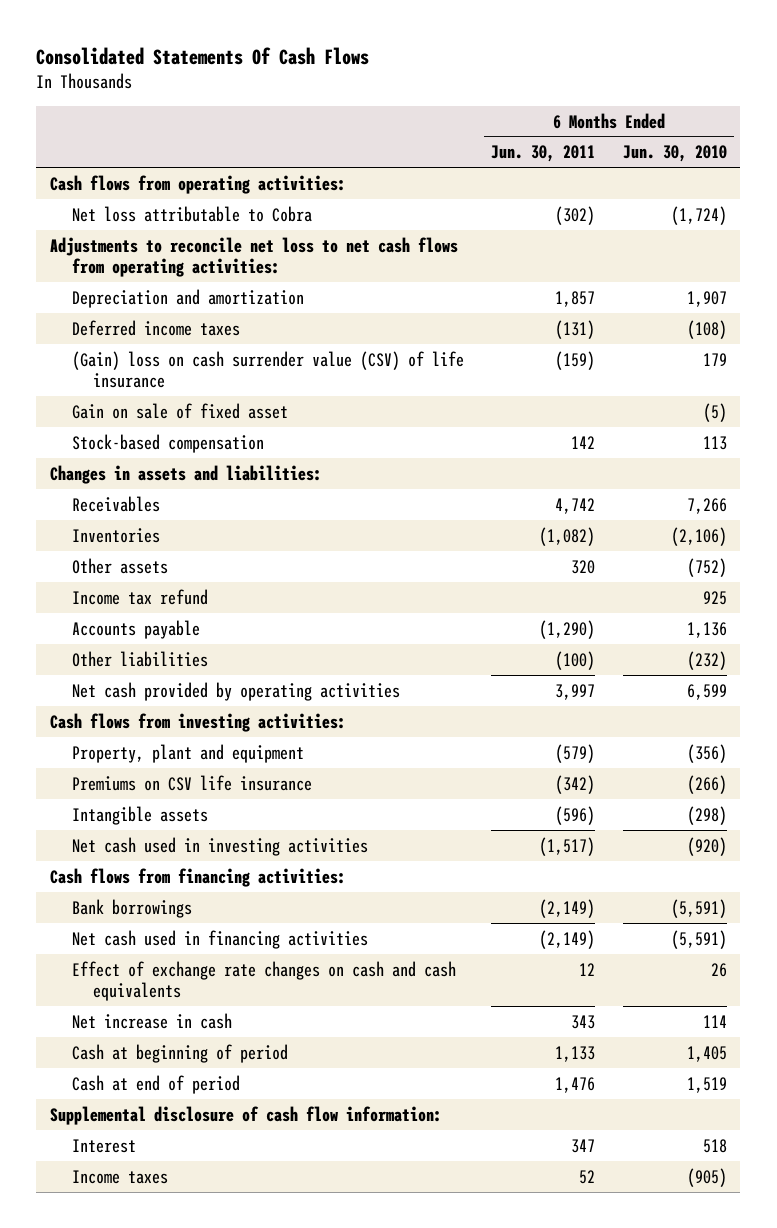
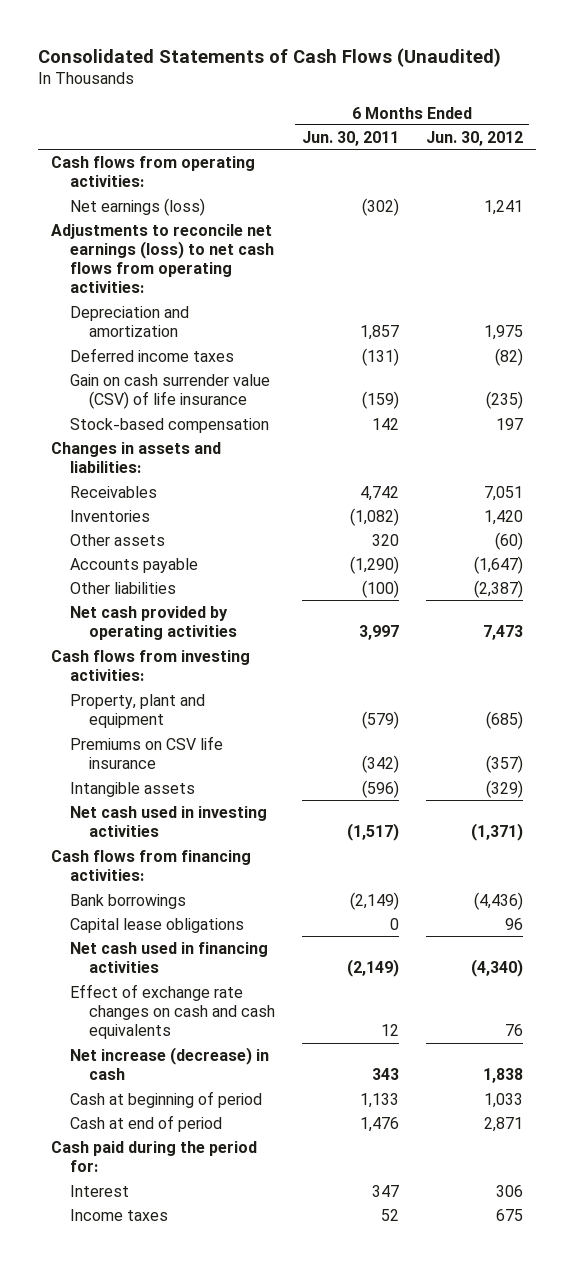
[36,47,370,66] Consolidated Statements Of Cash Flows -> [37,47,501,67] Consolidated Statements of Cash Flows (Unaudited)
[622,145,727,163] Jun. 30, 2010 -> none
none -> [425,130,523,146] Jun. 30, 2012
[71,205,312,222] Net loss attributable to Cobra -> [70,197,206,216] Net earnings (loss)
[49,236,458,277] Adjustments to reconcile net loss to net cash flows from operating activities: -> [50,223,275,294] Adjustments to reconcile net earnings (loss) to net cash flows from operating activities:
[71,402,288,419] Gain on sale of fixed asset -> none
[71,350,464,388] (Gain) loss on cash surrender value (CSV) of life insurance -> [70,373,271,410] Gain on cash surrender value (CSV) of life insurance
[71,588,208,605] Income tax refund -> none
none -> [70,917,245,933] Capital lease obligations
[71,1012,232,1029] Net increase in cash -> [70,1046,270,1081] Net increase (decrease) in cash
[49,1105,442,1125] Supplemental disclosure of cash flow information: -> [50,1140,257,1173] Cash paid during the period for:

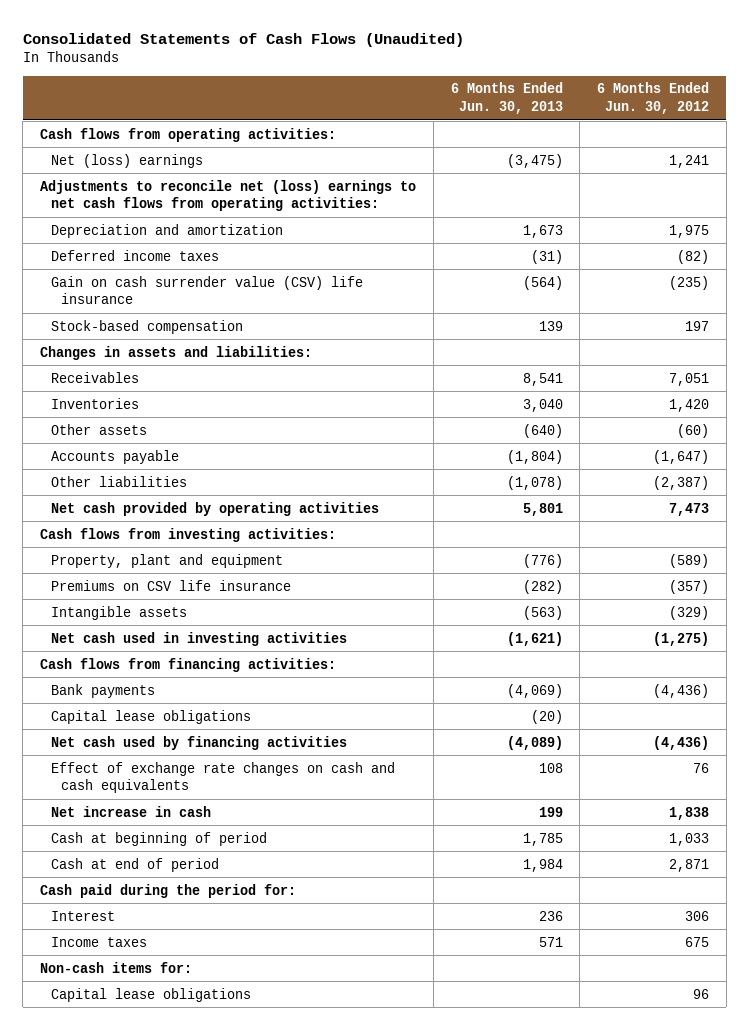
[301,130,399,146] Jun. 30, 2011 -> none
none -> [450,82,563,114] 6 Months Ended Jun. 30, 2013
[70,197,206,216] Net earnings (loss) -> [50,153,203,168] Net (loss) earnings
[50,223,275,294] Adjustments to reconcile net earnings (loss) to net cash flows from operating activities: -> [40,179,417,212] Adjustments to reconcile net (loss) earnings to net cash flows from operating activities:
[70,373,271,410] Gain on cash surrender value (CSV) of life insurance -> [50,275,363,305] Gain on cash surrender value (CSV) life insurance
[485,711,523,730] (685) -> [669,553,710,568] (589)
[470,823,523,842] (1,371) -> [653,631,710,646] (1,275)
[70,893,187,909] Bank borrowings -> [50,683,155,698] Bank payments
none -> [50,709,251,724] Capital lease obligations
[70,941,269,974] Net cash used in financing activities -> [50,735,347,750] Net cash used by financing activities
[470,959,523,978] (4,340) -> [653,735,710,750] (4,436)
[70,1046,270,1081] Net increase (decrease) in cash -> [50,805,211,817] Net increase in cash
none -> [40,961,193,973] Non-cash items for:
[70,917,245,933] Capital lease obligations -> [50,987,251,1002] Capital lease obligations

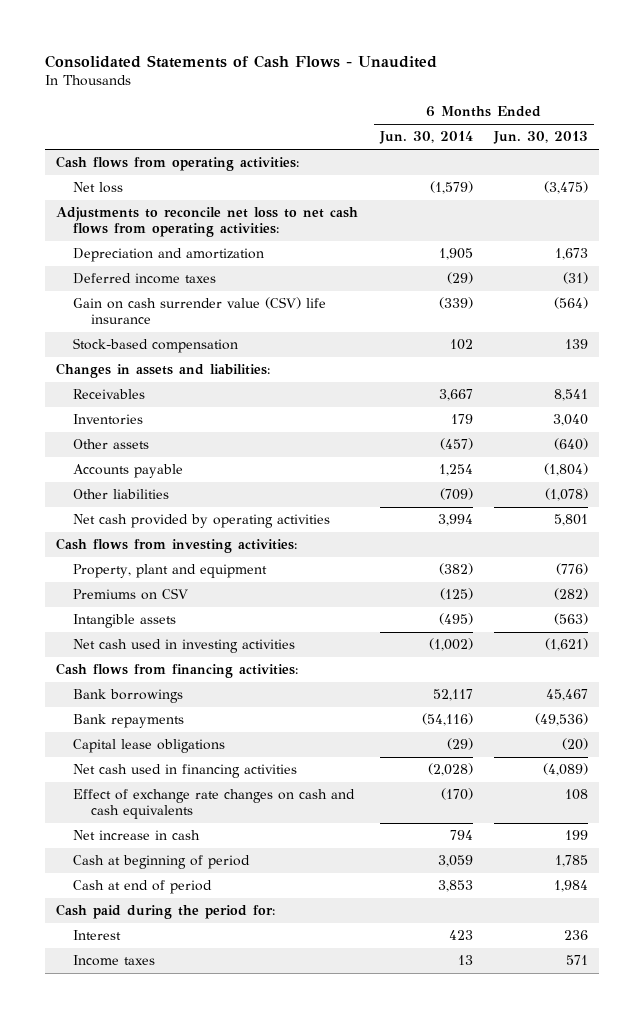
[22,32,464,47] Consolidated Statements of Cash Flows (Unaudited) -> [45,54,438,68] Consolidated Statements of Cash Flows - Unaudited
[597,82,710,114] 6 Months Ended Jun. 30, 2012 -> none
none -> [378,131,473,145] Jun. 30, 2014
[50,153,203,168] Net (loss) earnings -> [73,182,124,194] Net loss
[40,179,417,212] Adjustments to reconcile net (loss) earnings to net cash flows from operating activities: -> [55,207,358,238] Adjustments to reconcile net loss to net cash flows from operating activities:
[50,579,291,591] Premiums on CSV life insurance -> [73,588,189,601] Premiums on CSV
[50,683,155,698] Bank payments -> [73,689,184,704] Bank borrowings
[506,683,563,698] (4,069) -> [546,689,589,702] 45,467
none -> [73,714,185,729] Bank repayments
[50,735,347,750] Net cash used by financing activities -> [73,764,298,779] Net cash used in financing activities
[40,961,193,973] Non-cash items for: -> none
[50,987,251,1002] Capital lease obligations -> none

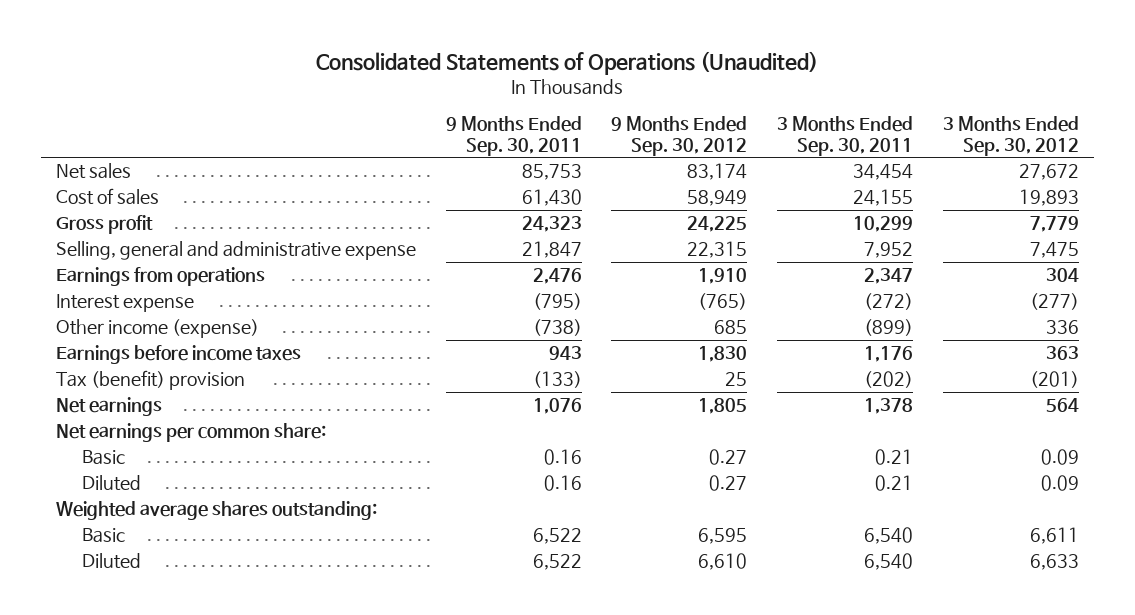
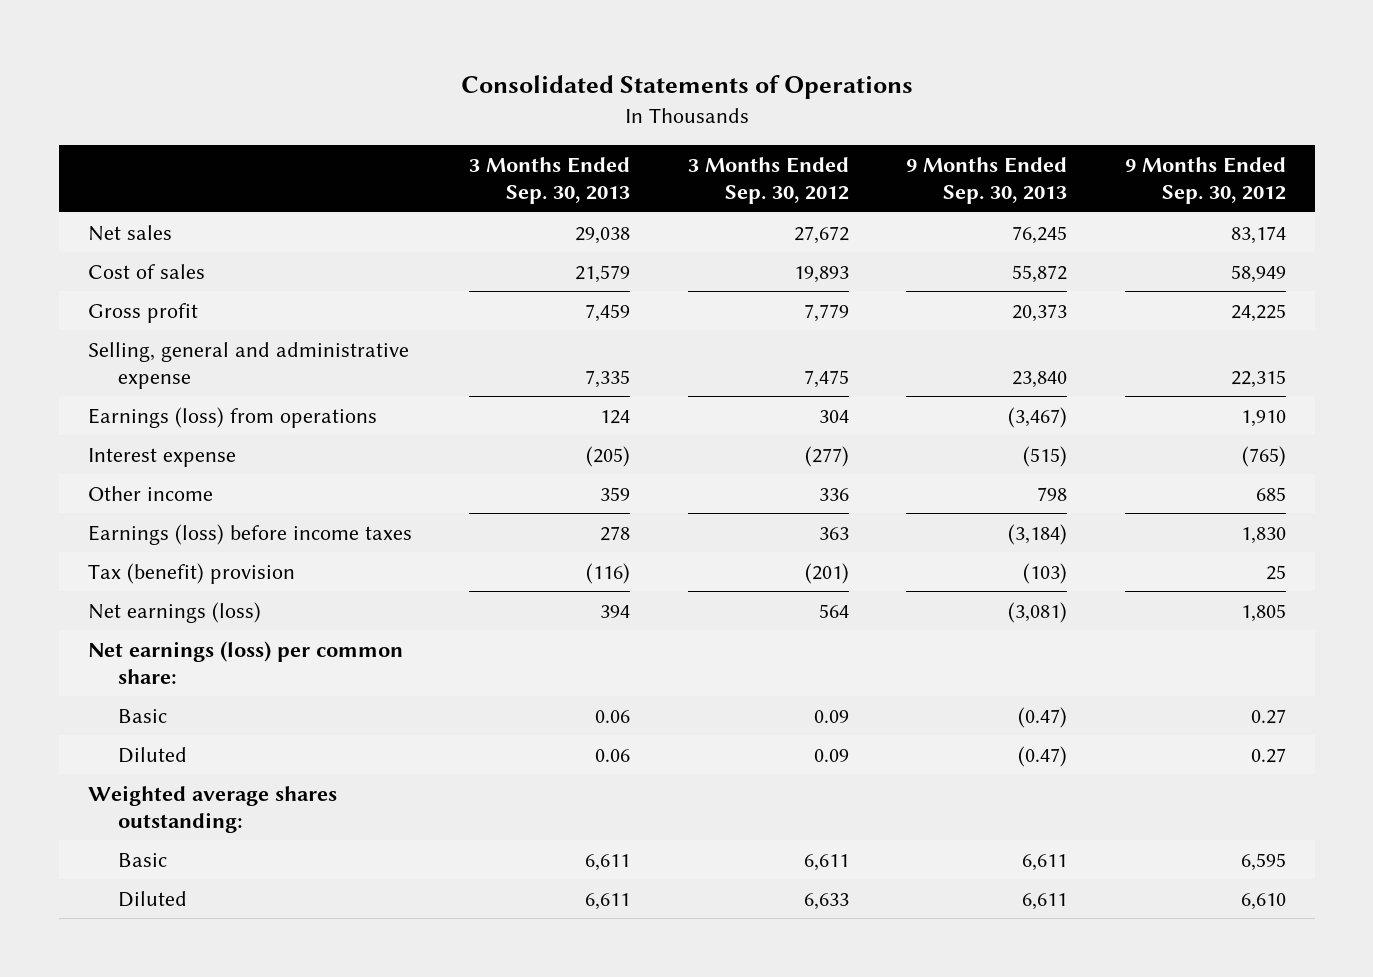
[316,50,819,75] Consolidated Statements of Operations (Unaudited) -> [460,75,913,100] Consolidated Statements of Operations
[445,116,582,156] 9 Months Ended Sep. 30, 2011 -> none
[777,116,914,156] 3 Months Ended Sep. 30, 2011 -> none
none -> [469,157,631,205] 3 Months Ended Sep. 30, 2013
none -> [906,157,1068,205] 9 Months Ended Sep. 30, 2013
[55,267,265,287] Earnings from operations -> [87,406,377,428] Earnings (loss) from operations
[55,319,259,339] Other income (expense) -> [87,485,213,501] Other income
[55,345,301,365] Earnings before income taxes -> [87,523,412,545] Earnings (loss) before income taxes
[55,397,162,417] Net earnings -> [87,601,261,623] Net earnings (loss)
[55,423,326,443] Net earnings per common share: -> [87,640,403,684] Net earnings (loss) per common share:

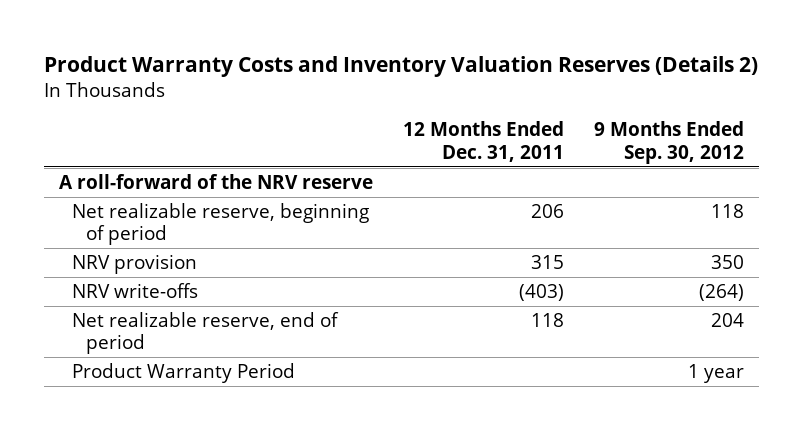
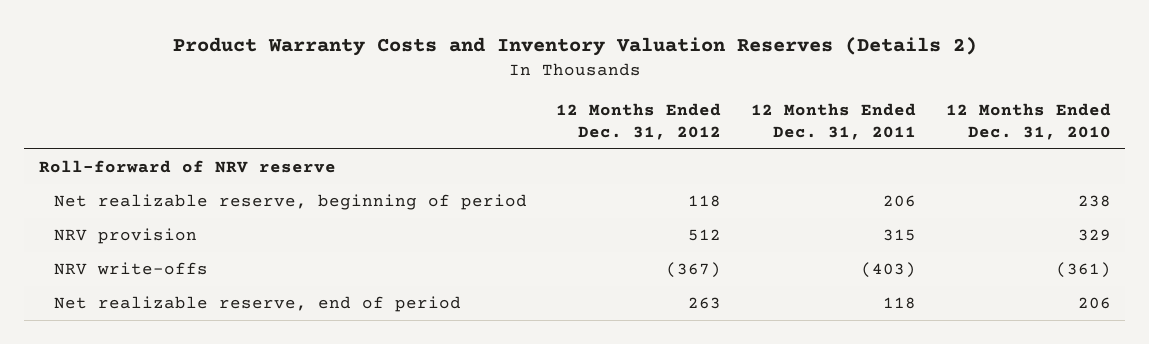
[593,121,744,164] 9 Months Ended Sep. 30, 2012 -> none
none -> [556,103,722,140] 12 Months Ended Dec. 31, 2012
none -> [945,103,1111,140] 12 Months Ended Dec. 31, 2010
[58,173,373,189] A roll-forward of the NRV reserve -> [38,160,336,174] Roll-forward of NRV reserve
[72,362,296,383] Product Warranty Period -> none

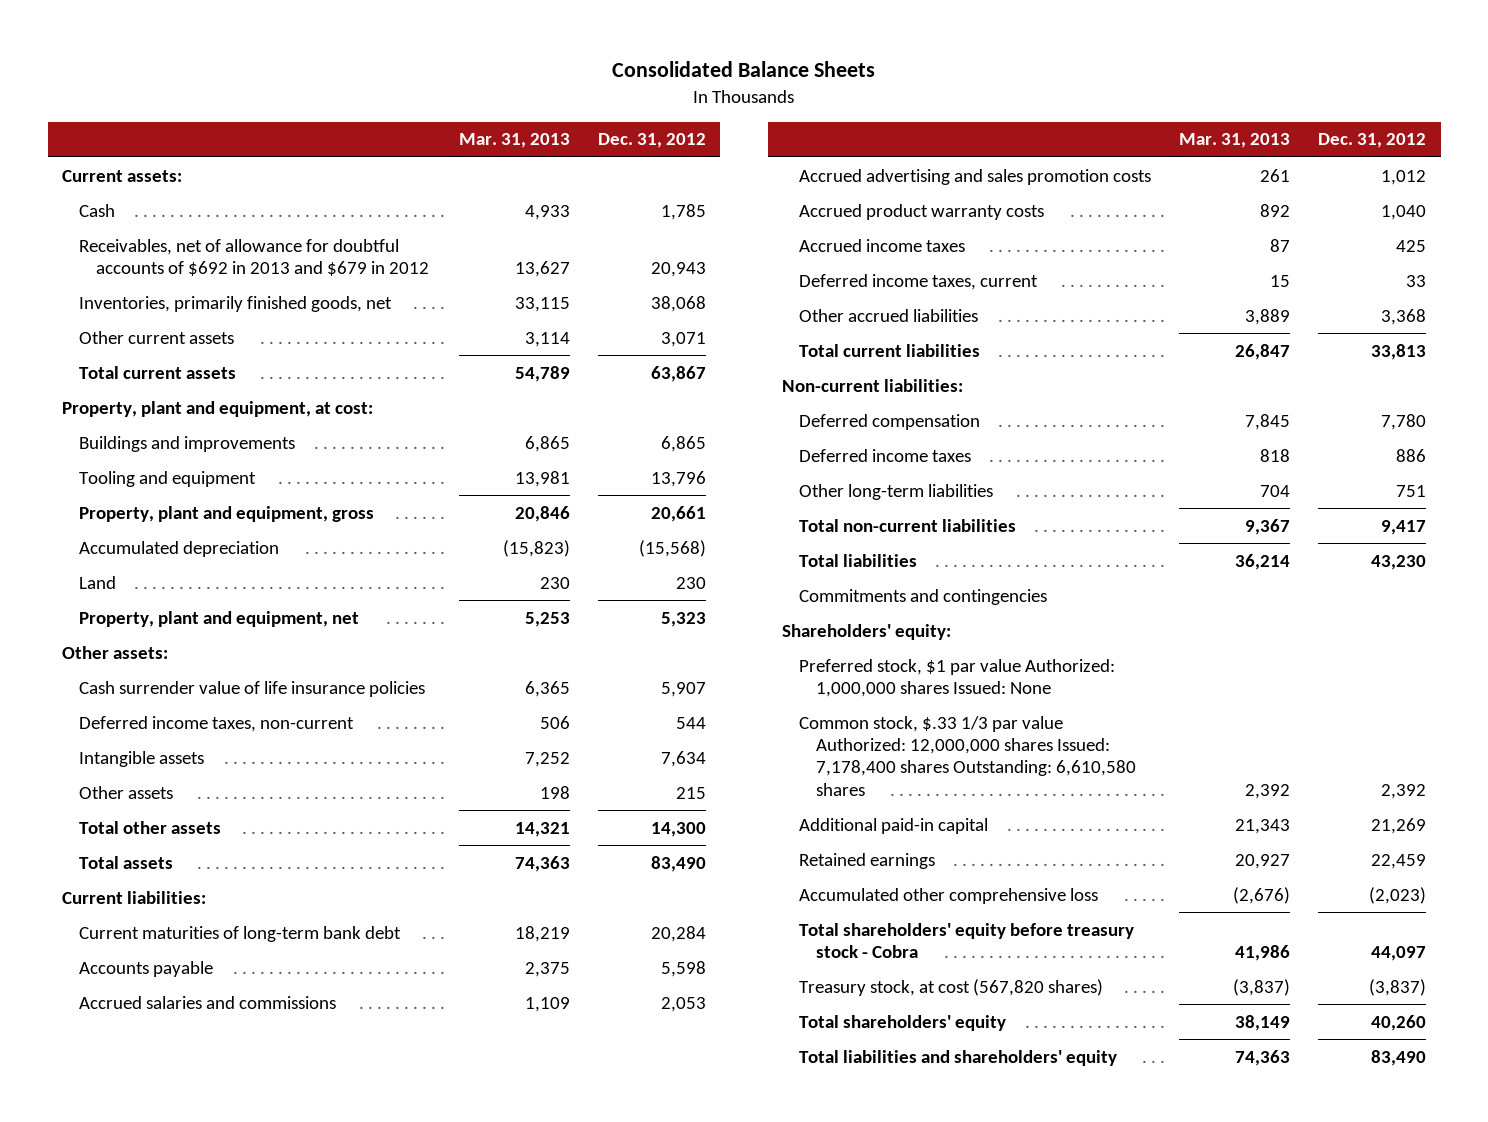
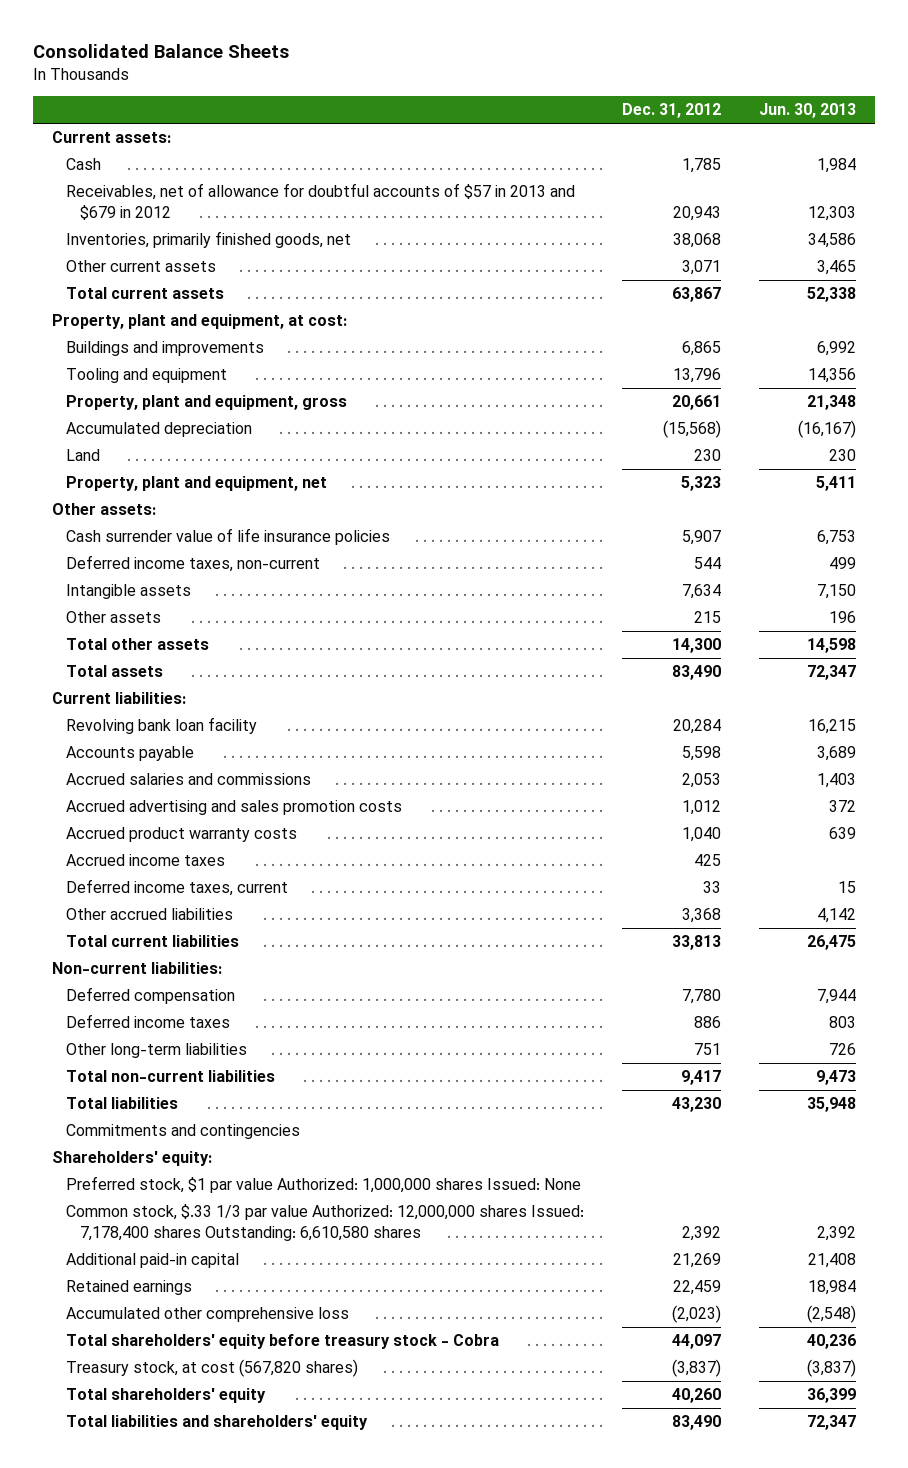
[459,133,571,149] Mar. 31, 2013 -> none
none -> [759,103,857,119] Jun. 30, 2013
[78,238,430,277] Receivables, net of allowance for doubtful accounts of $692 in 2013 and $679 in 2012 -> [66,183,576,220] Receivables, net of allowance for doubtful accounts of $57 in 2013 and $679 in 2012
[78,925,401,942] Current maturities of long-term bank debt -> [66,717,258,735] Revolving bank loan facility

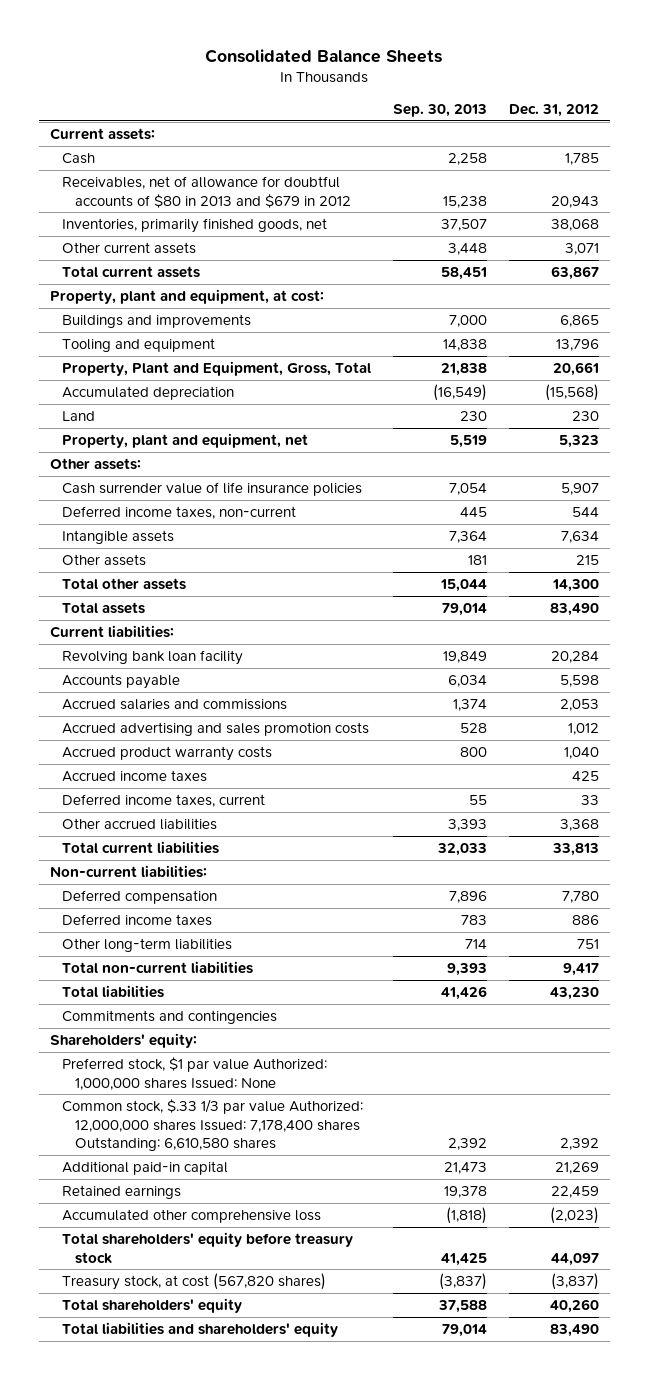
[759,103,857,119] Jun. 30, 2013 -> none
none -> [393,104,488,118] Sep. 30, 2013
[66,183,576,220] Receivables, net of allowance for doubtful accounts of $57 in 2013 and $679 in 2012 -> [62,175,352,208] Receivables, net of allowance for doubtful accounts of $80 in 2013 and $679 in 2012
[66,395,348,411] Property, plant and equipment, gross -> [62,360,372,376] Property, Plant and Equipment, Gross, Total
[66,1334,500,1350] Total shareholders' equity before treasury stock - Cobra -> [62,1231,354,1264] Total shareholders' equity before treasury stock

